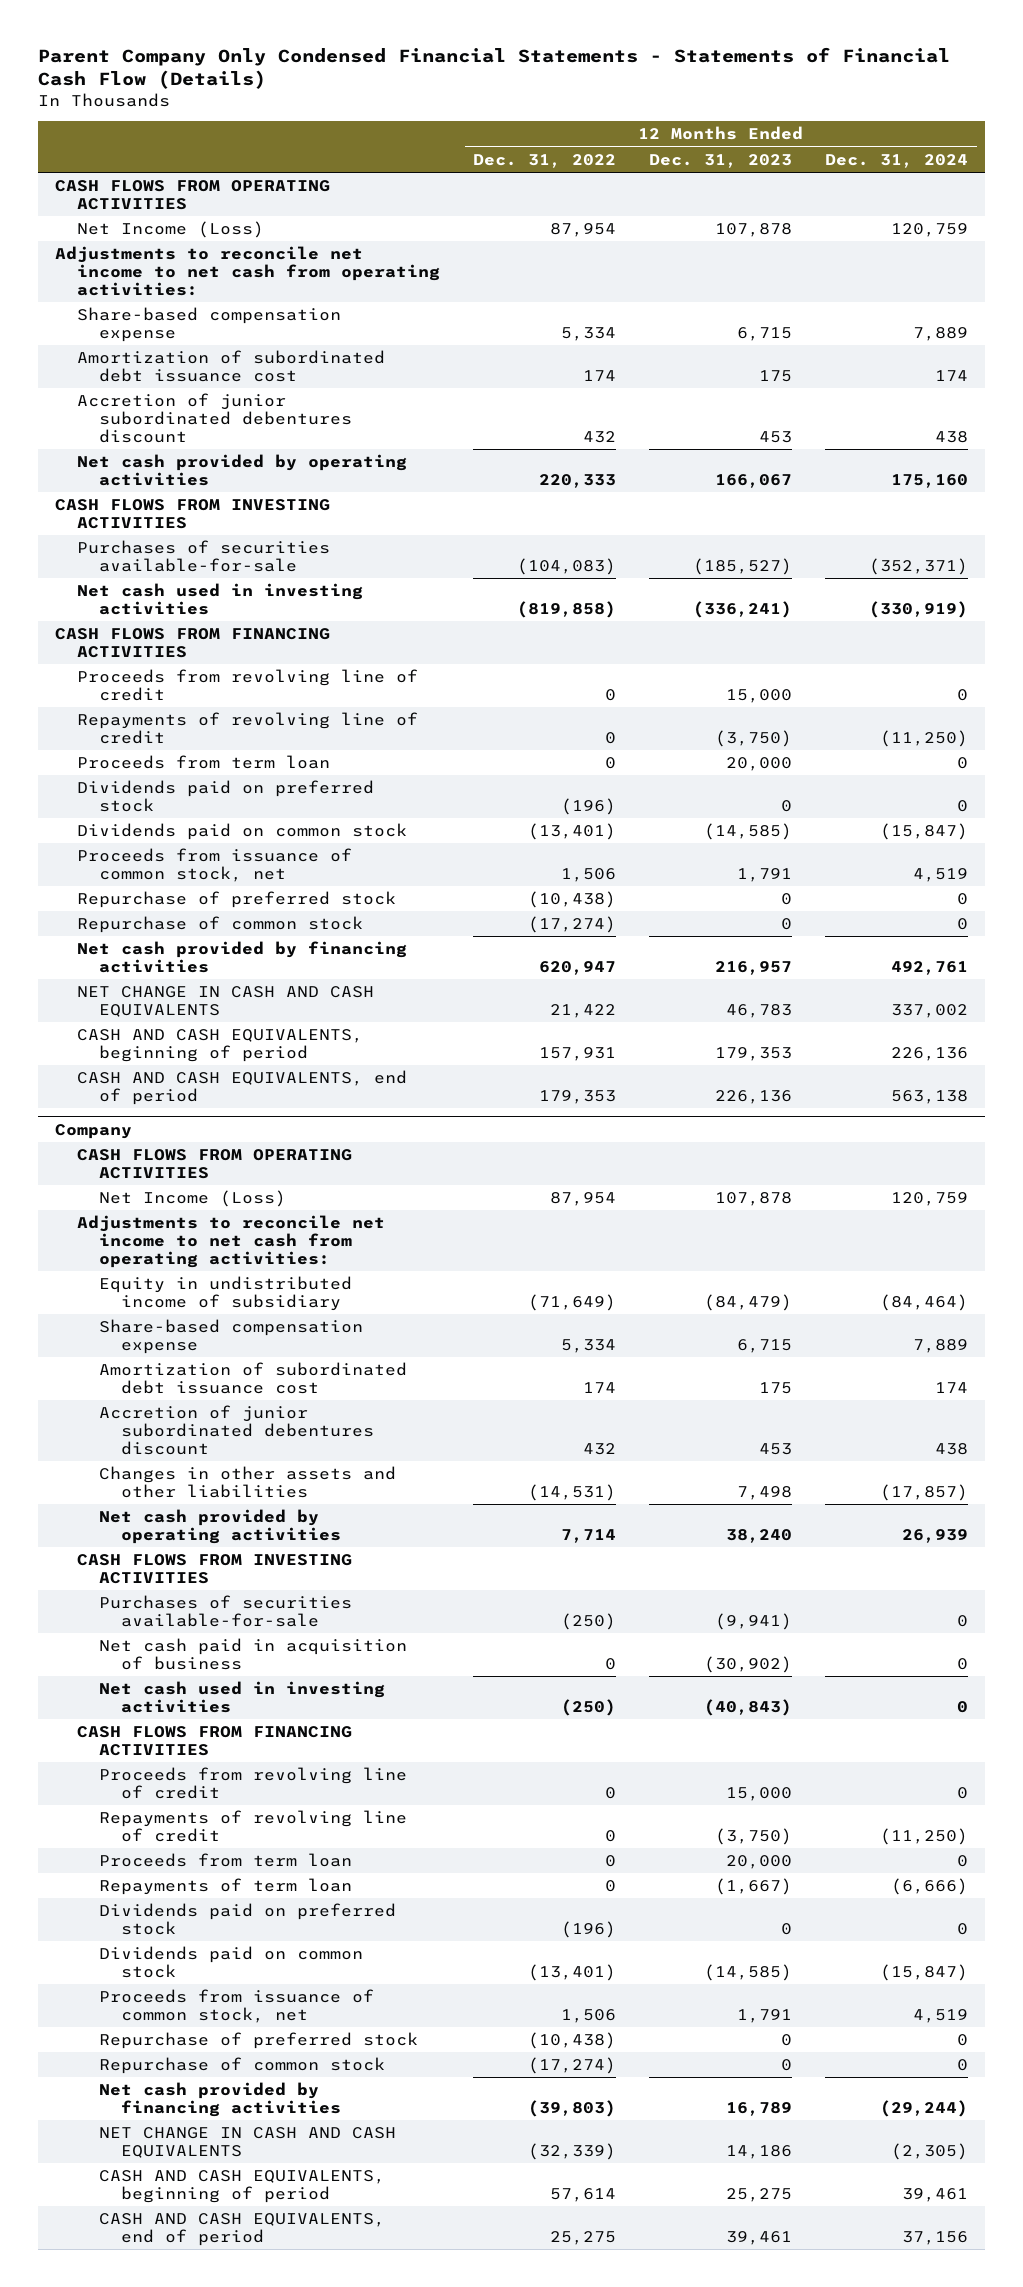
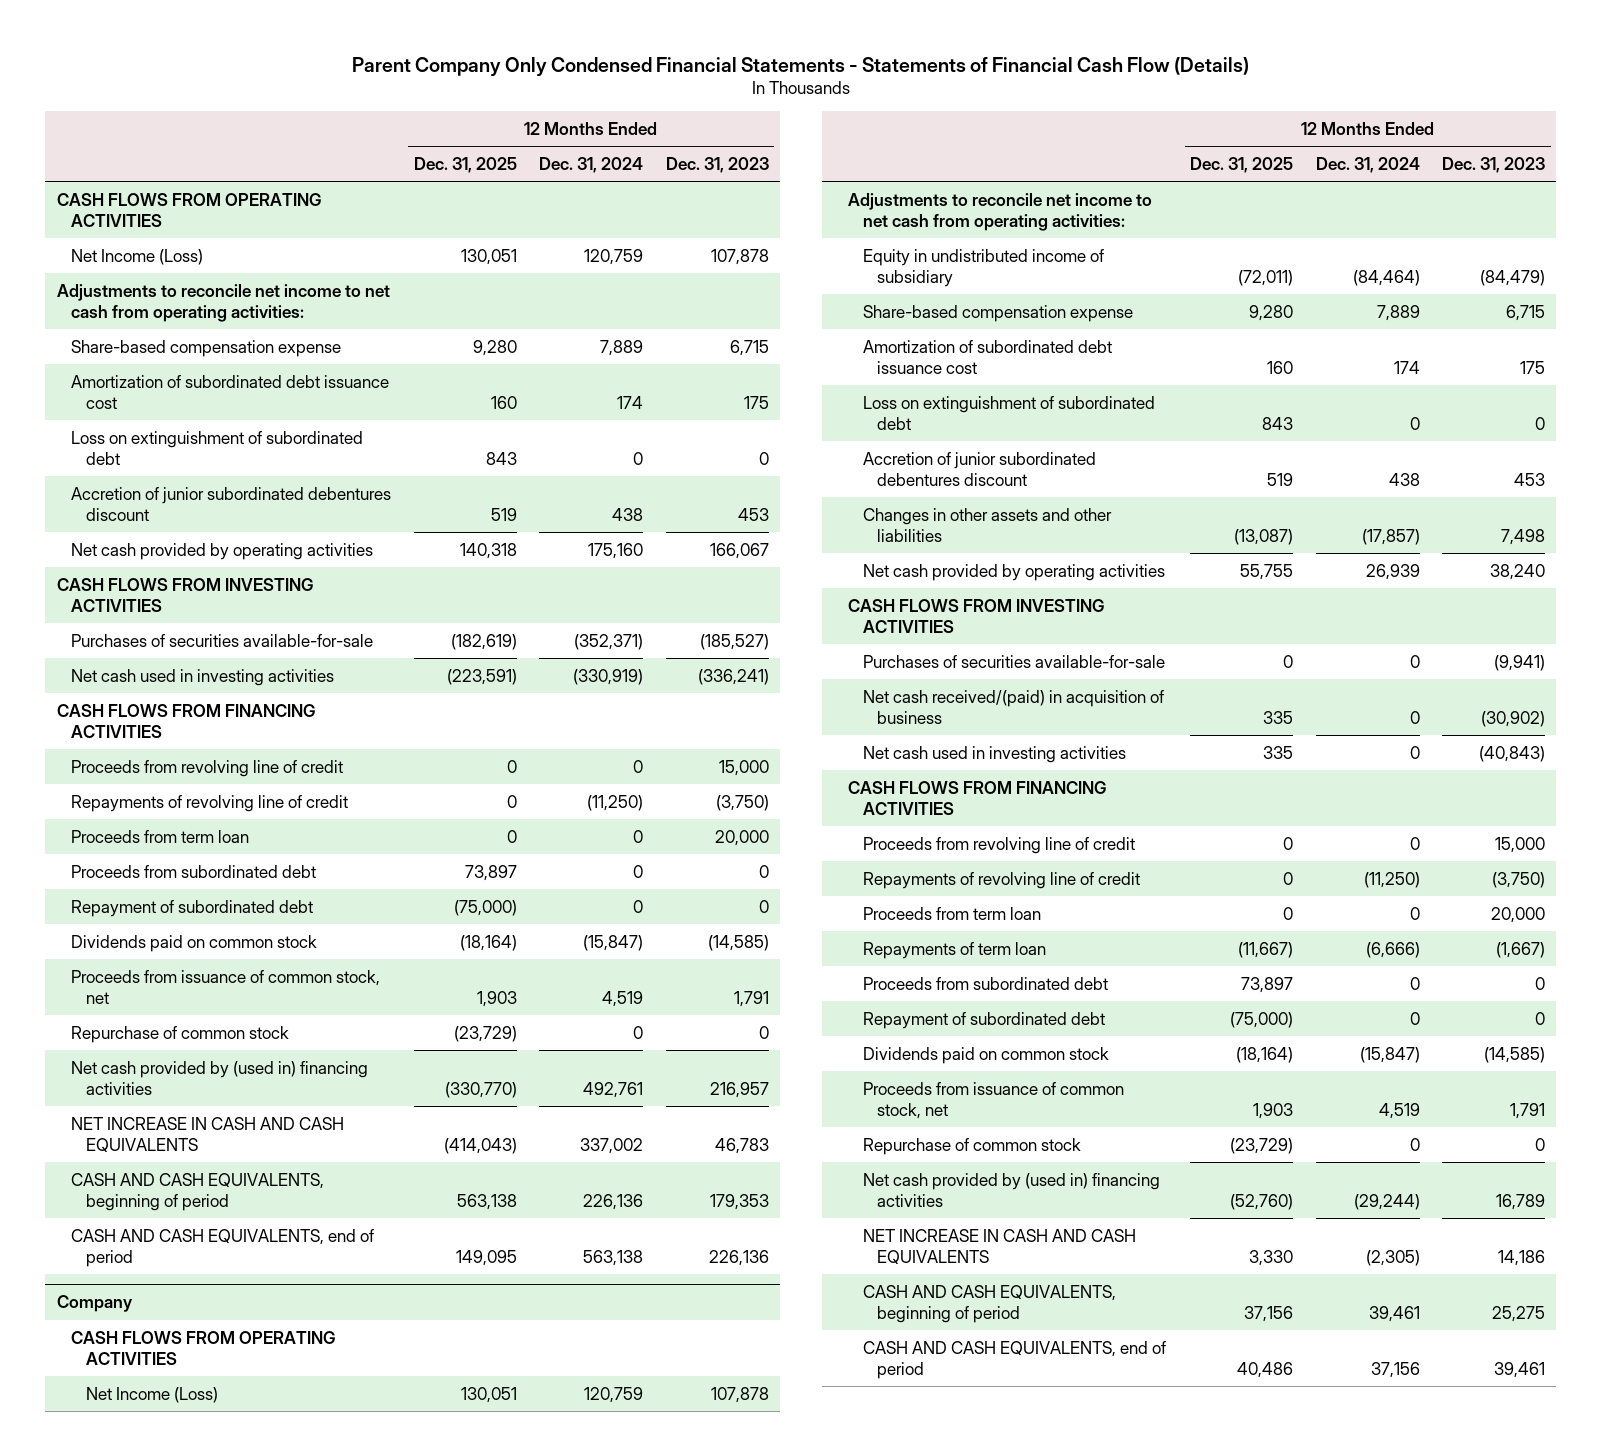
[472,153,616,168] Dec. 31, 2022 -> none
none -> [413,156,517,173] Dec. 31, 2025
none -> [71,430,364,466] Loss on extinguishment of subordinated debt
[76,780,374,812] Dividends paid on preferred stock -> none
none -> [71,864,317,878] Proceeds from subordinated debt
none -> [71,899,314,917] Repayment of subordinated debt
[76,891,396,909] Repurchase of preferred stock -> none
[76,941,407,973] Net cash provided by financing activities -> [71,1060,369,1096] Net cash provided by (used in) financing activities
[76,986,374,1017] NET CHANGE IN CASH AND CASH EQUIVALENTS -> [71,1116,345,1153] NET INCREASE IN CASH AND CASH EQUIVALENTS
none -> [862,395,1155,431] Loss on extinguishment of subordinated debt
[98,1638,407,1670] Net cash paid in acquisition of business -> [862,689,1164,725] Net cash received/(paid) in acquisition of business
[98,1903,396,1935] Dividends paid on preferred stock -> none
none -> [862,976,1108,990] Proceeds from subordinated debt
none -> [862,1011,1105,1029] Repayment of subordinated debt
[98,2032,418,2050] Repurchase of preferred stock -> none
[98,2082,342,2117] Net cash provided by financing activities -> [862,1172,1160,1208] Net cash provided by (used in) financing activities
[98,2127,396,2158] NET CHANGE IN CASH AND CASH EQUIVALENTS -> [862,1228,1136,1265] NET INCREASE IN CASH AND CASH EQUIVALENTS

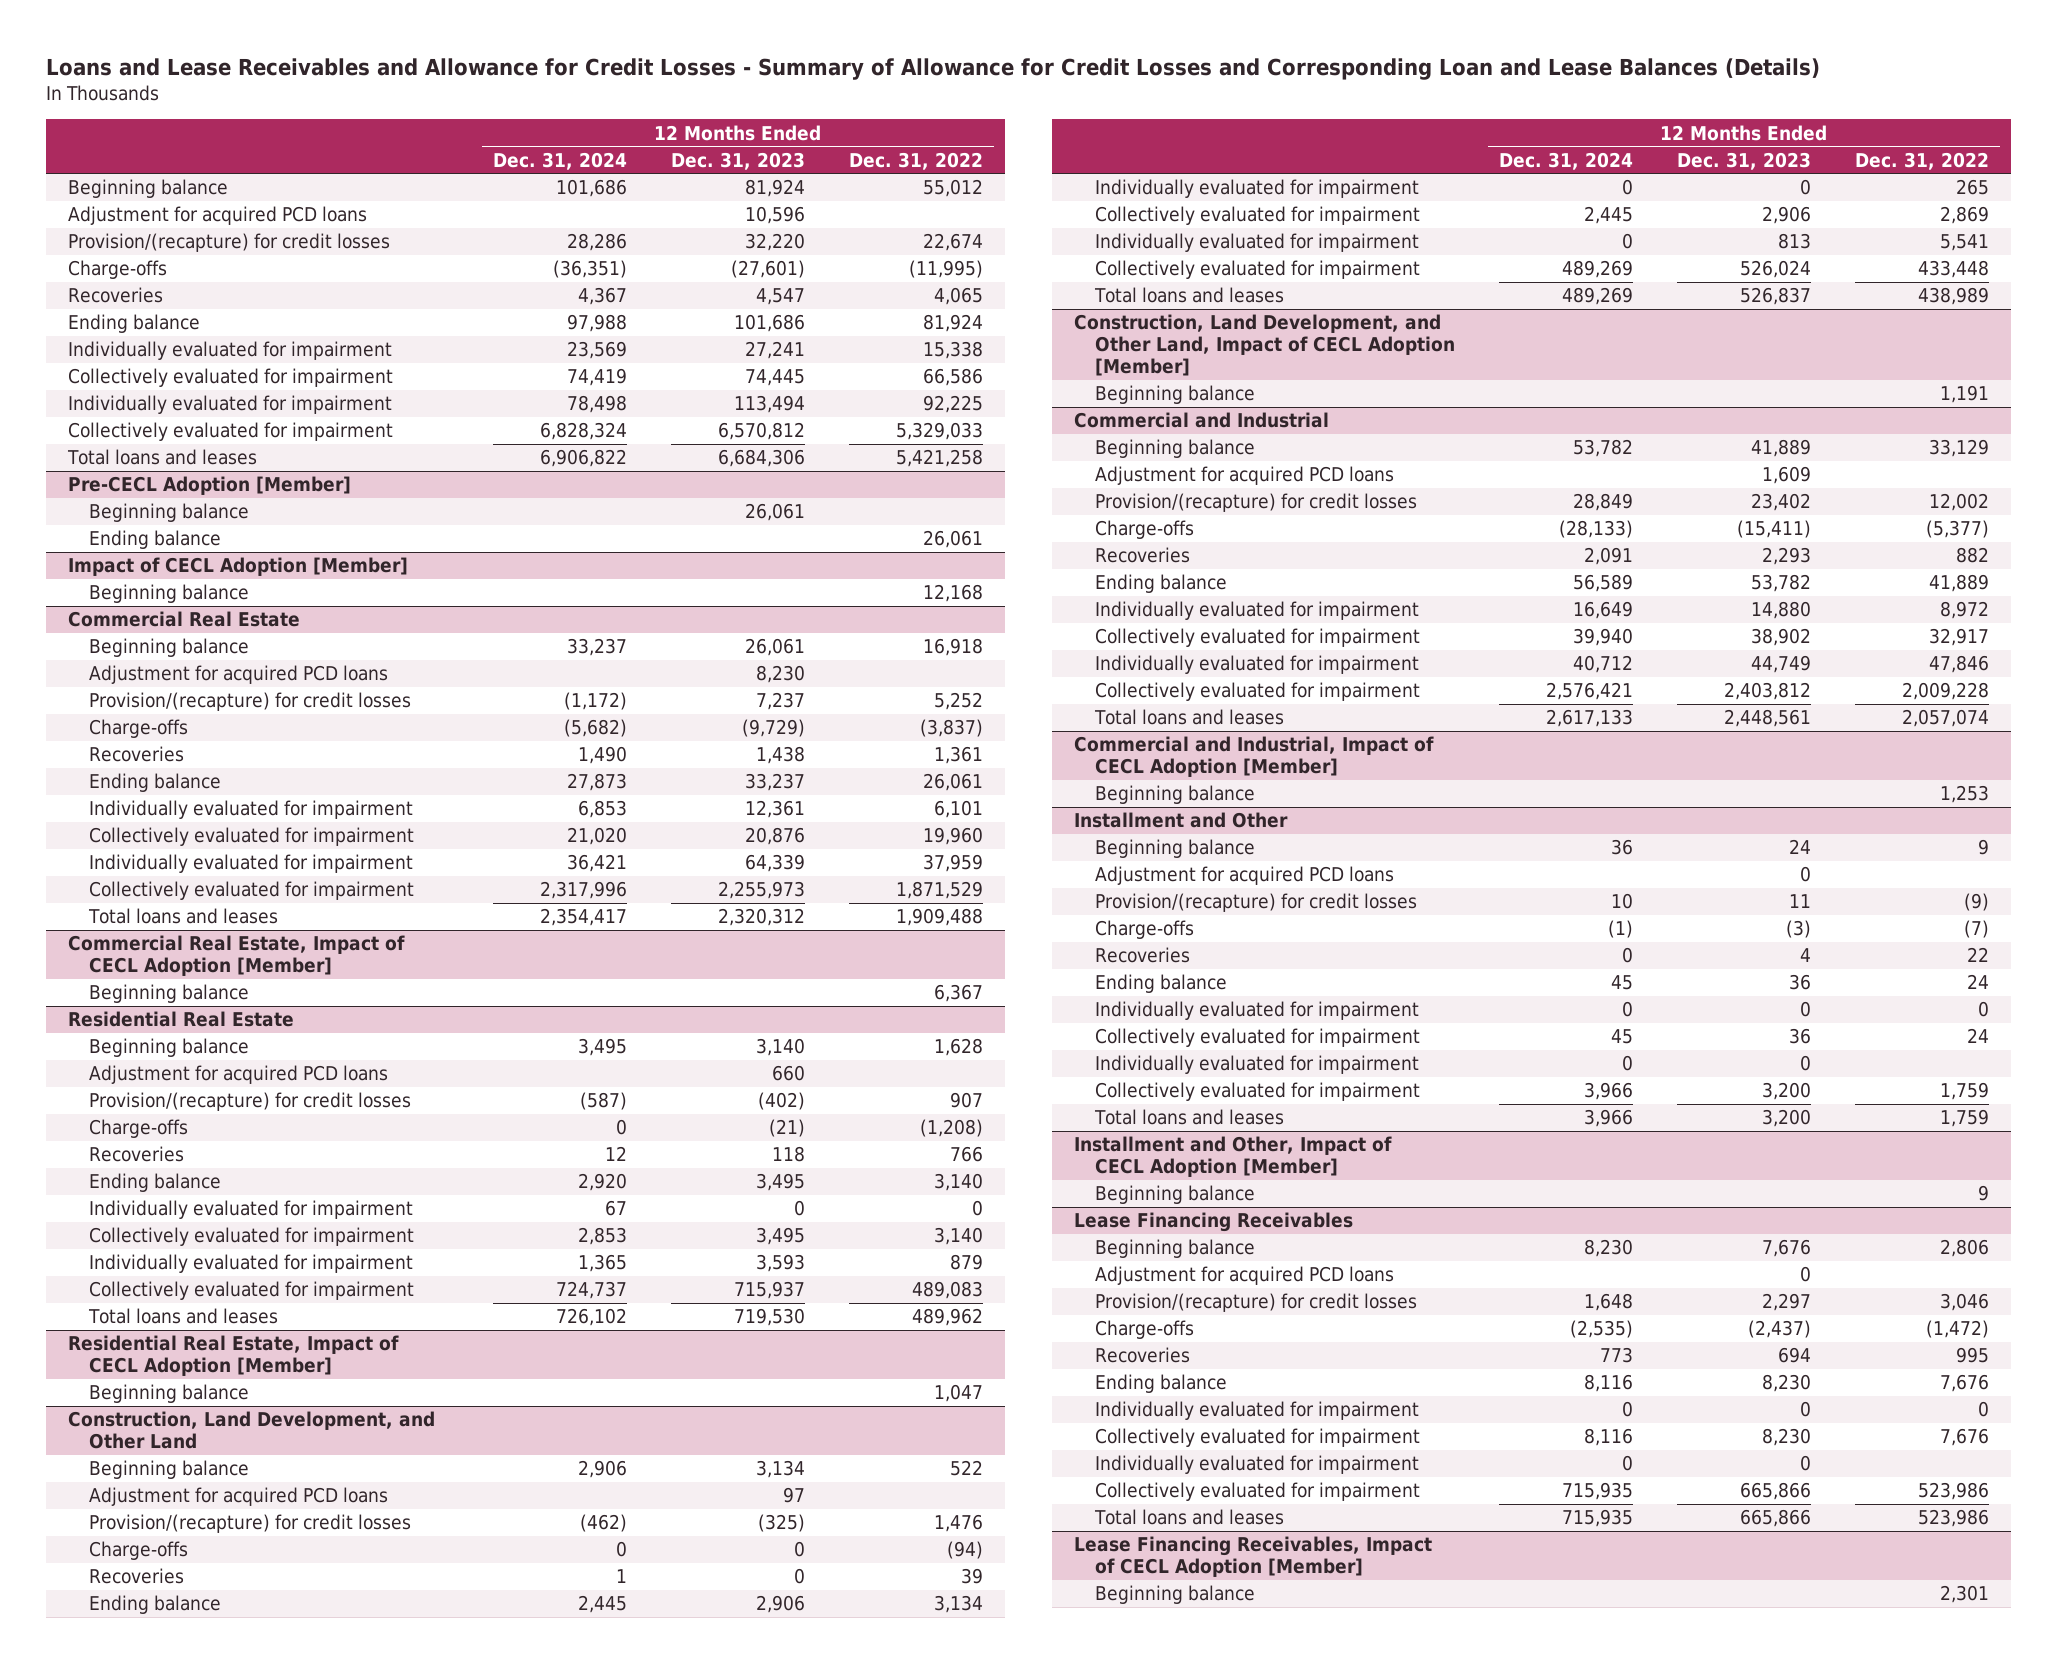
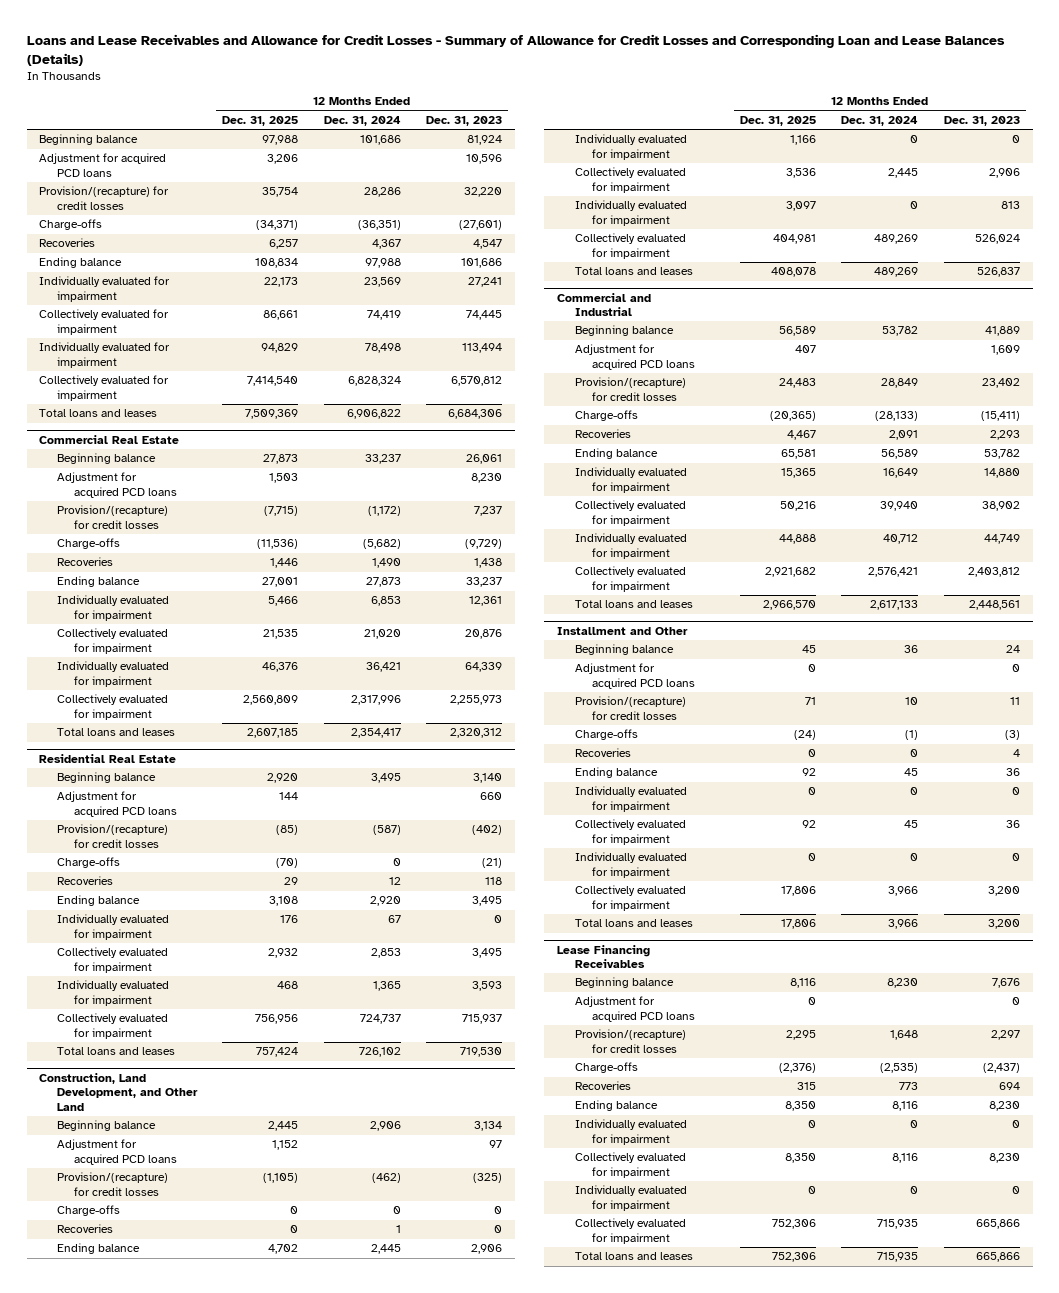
[849,151,984,170] Dec. 31, 2022 -> none
none -> [222,115,299,126] Dec. 31, 2025
[68,476,352,496] Pre-CECL Adoption [Member] -> none
[88,503,249,523] Beginning balance -> none
[88,530,221,550] Ending balance -> none
[68,557,409,577] Impact of CECL Adoption [Member] -> none
[88,584,249,604] Beginning balance -> none
[68,935,406,977] Commercial Real Estate, Impact of CECL Adoption [Member] -> none
[88,984,249,1004] Beginning balance -> none
[68,1335,400,1377] Residential Real Estate, Impact of CECL Adoption [Member] -> none
[88,1384,249,1404] Beginning balance -> none
[1074,314,1455,377] Construction, Land Development, and Other Land, Impact of CECL Adoption [Member] -> none
[1094,385,1255,405] Beginning balance -> none
[1074,736,1435,778] Commercial and Industrial, Impact of CECL Adoption [Member] -> none
[1094,785,1255,805] Beginning balance -> none
[1074,1136,1393,1178] Installment and Other, Impact of CECL Adoption [Member] -> none
[1094,1185,1255,1205] Beginning balance -> none
[1074,1536,1433,1578] Lease Financing Receivables, Impact of CECL Adoption [Member] -> none
[1094,1585,1255,1605] Beginning balance -> none

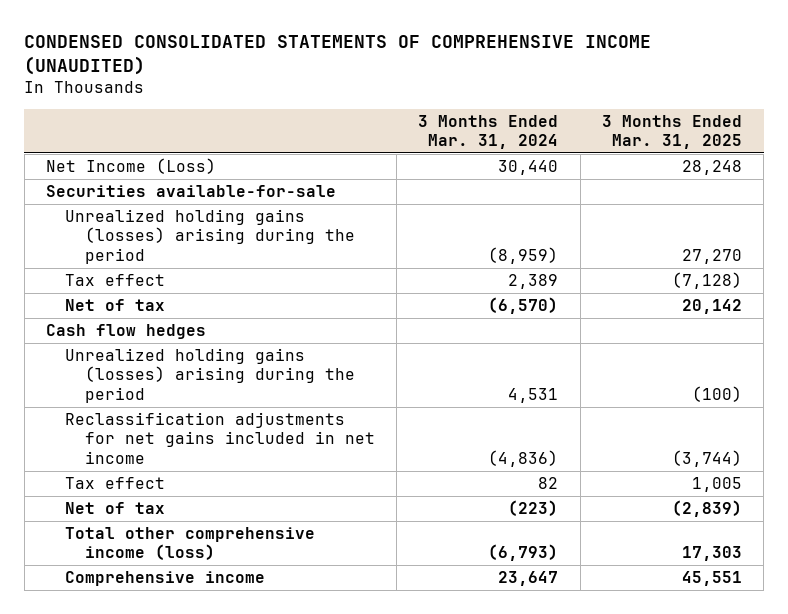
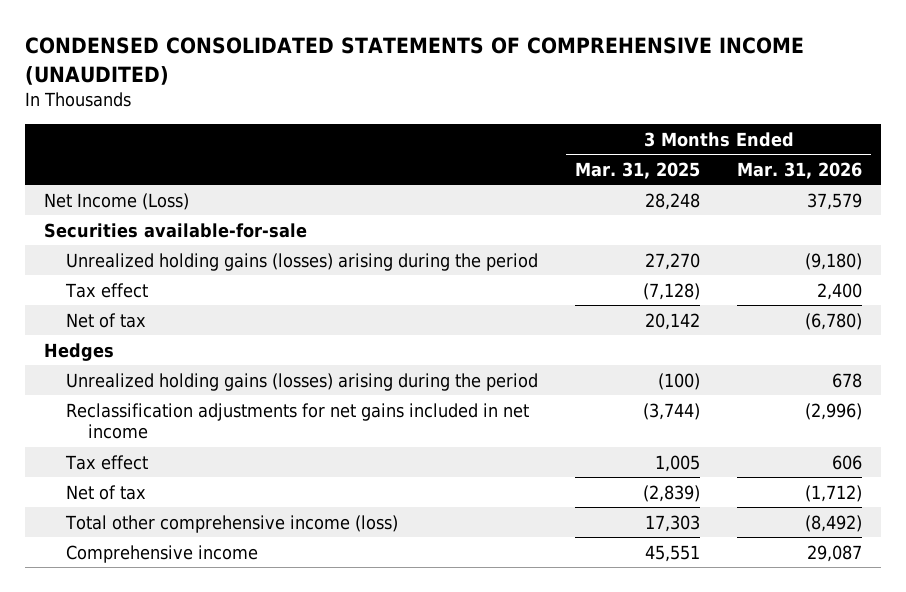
[418,114,559,150] 3 Months Ended Mar. 31, 2024 -> none
none -> [737,161,863,179] Mar. 31, 2026
[46,323,207,339] Cash flow hedges -> [43,342,114,361] Hedges

